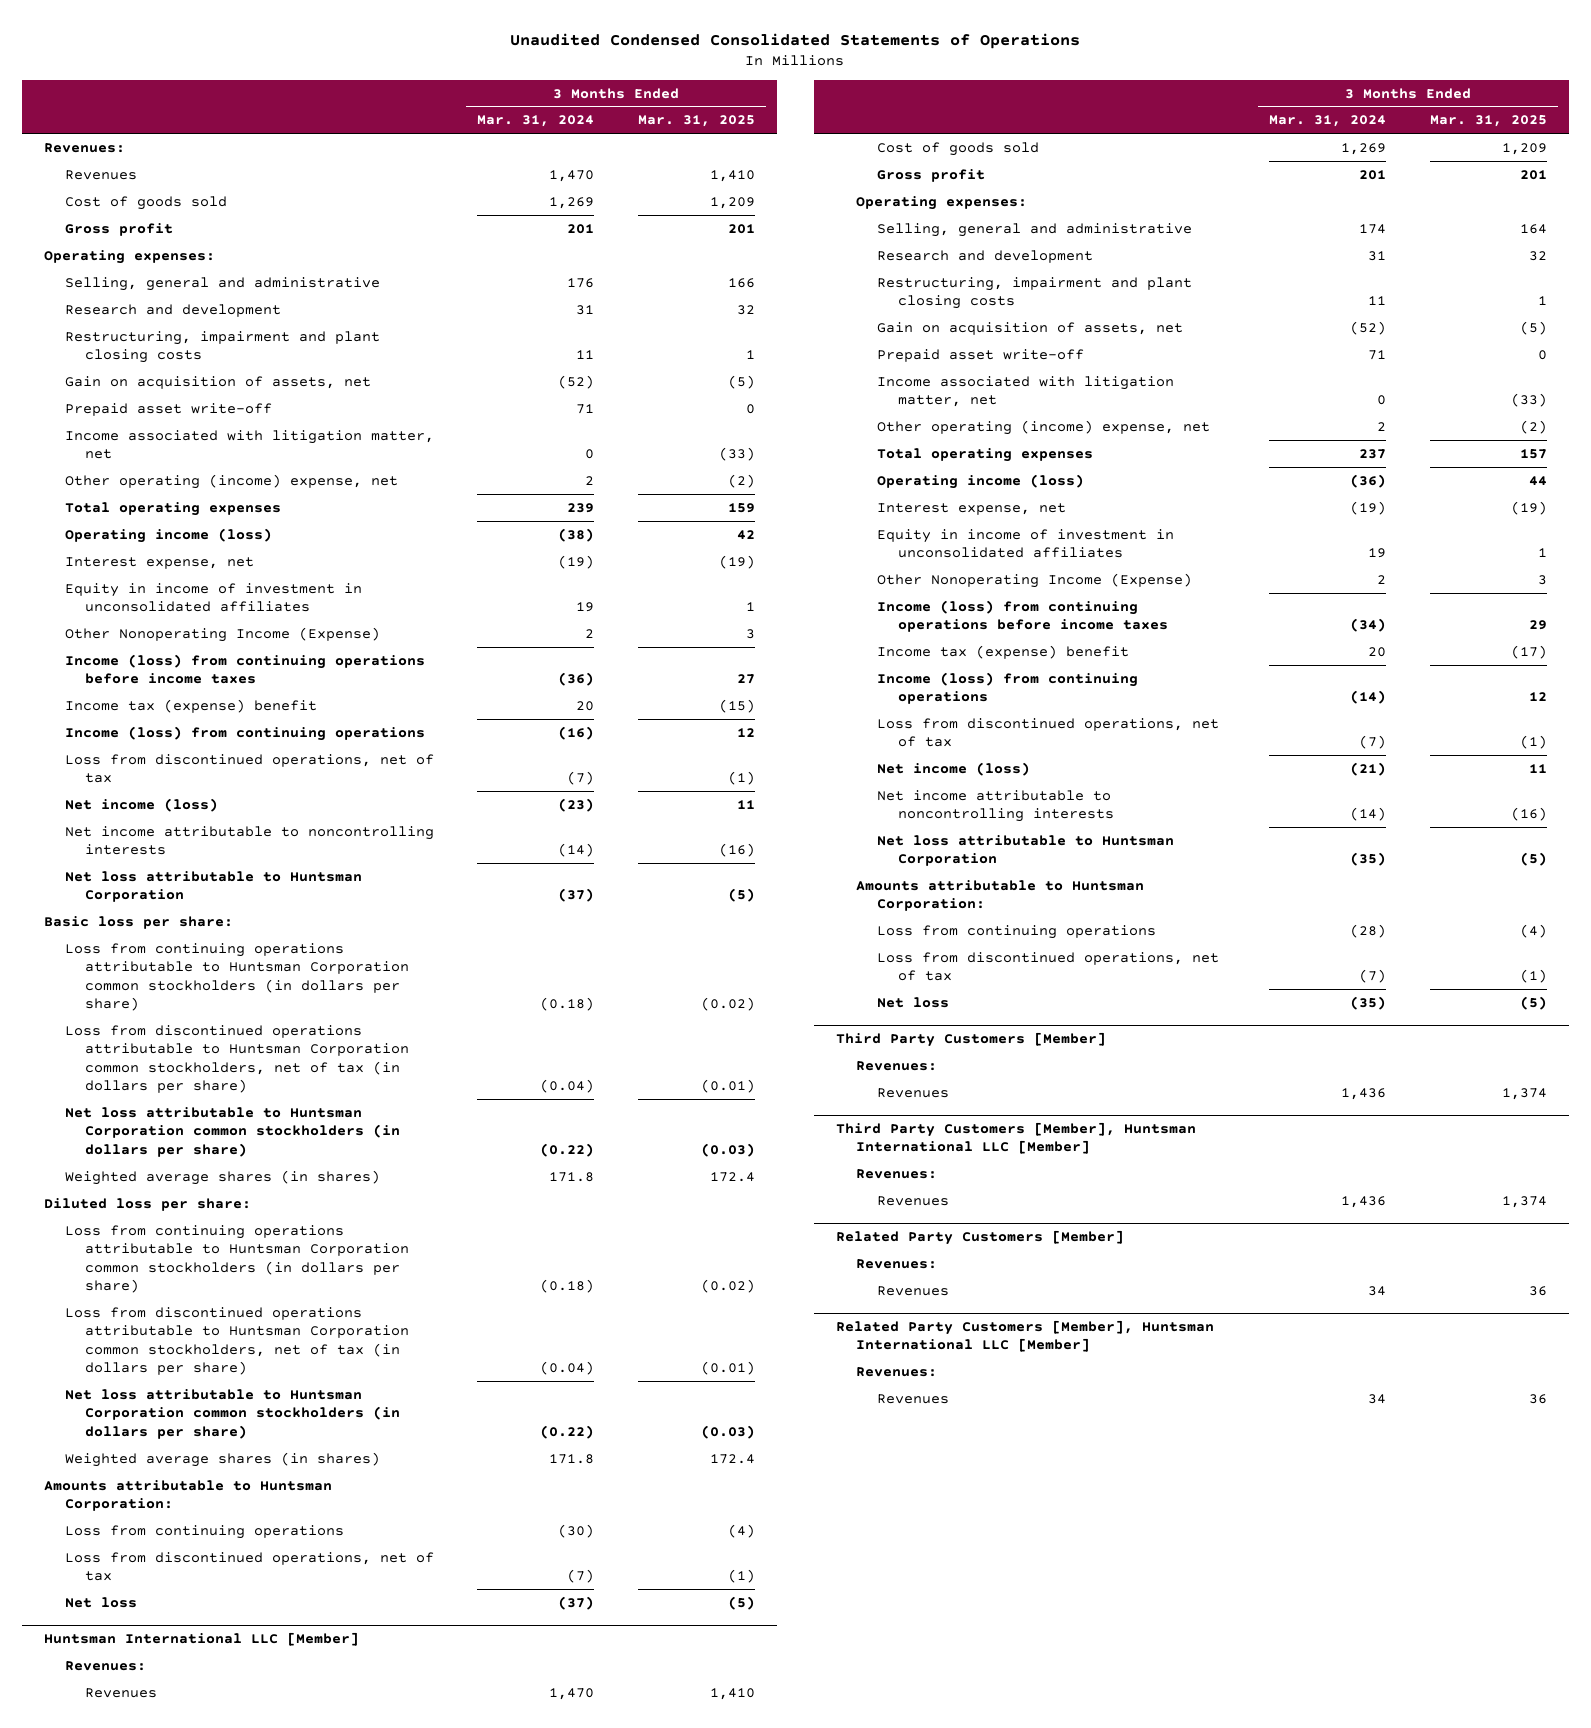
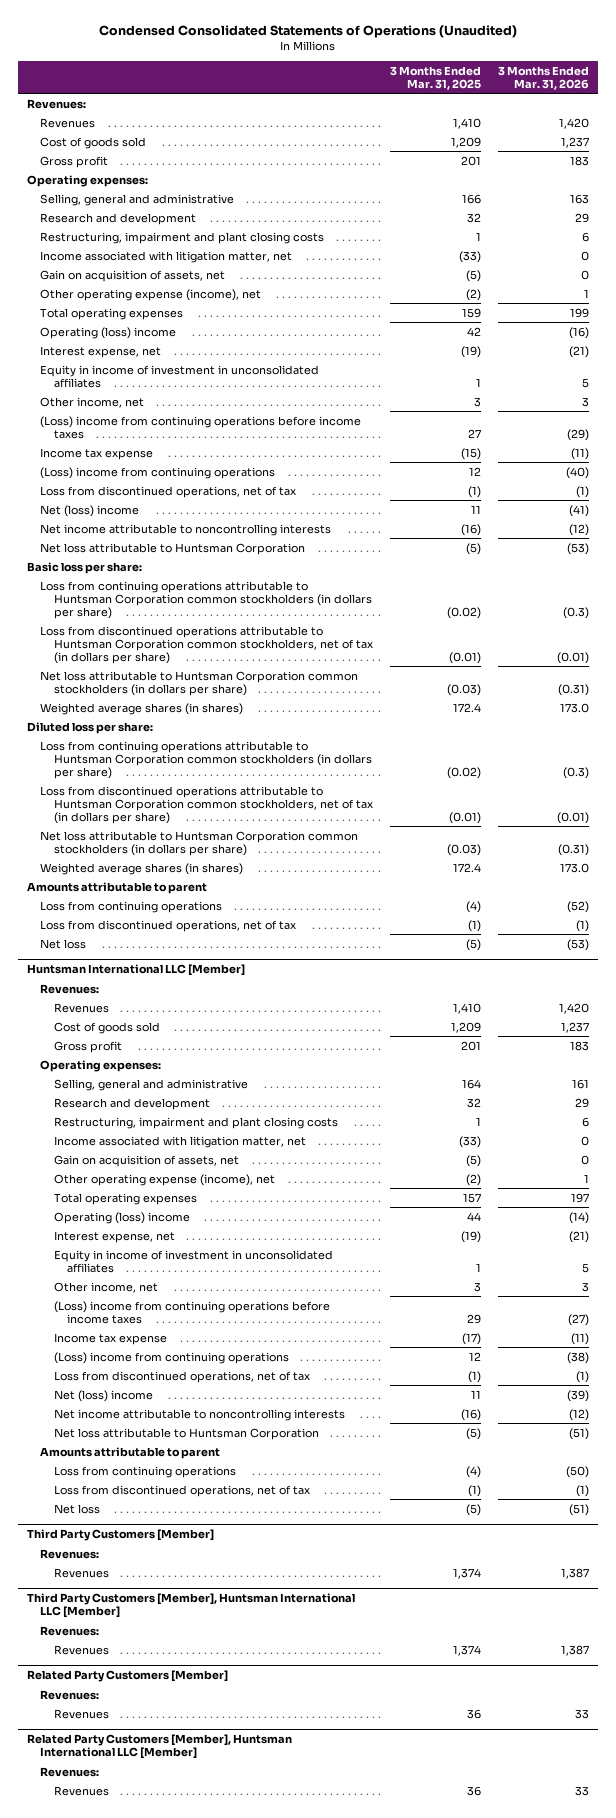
[510,32,1081,49] Unaudited Condensed Consolidated Statements of Operations -> [98,25,517,39] Condensed Consolidated Statements of Operations (Unaudited)
[477,115,595,128] Mar. 31, 2024 -> none
none -> [497,65,589,90] 3 Months Ended Mar. 31, 2026
[64,402,272,416] Prepaid asset write-off -> none
[64,375,371,389] Gain on acquisition of assets, net -> [40,269,226,282] Gain on acquisition of assets, net
[64,473,398,489] Other operating (income) expense, net -> [40,288,262,301] Other operating expense (income), net
[64,527,272,543] Operating income (loss) -> [40,326,177,339] Operating (loss) income
[64,626,380,642] Other Nonoperating Income (Expense) -> [40,396,145,408] Other income, net
[64,653,425,685] Income (loss) from continuing operations before income taxes -> [40,415,362,439] (Loss) income from continuing operations before income taxes
[64,698,317,713] Income tax (expense) benefit -> [40,447,154,460] Income tax expense
[64,725,425,741] Income (loss) from continuing operations -> [40,466,276,479] (Loss) income from continuing operations
[64,797,218,812] Net income (loss) -> [40,504,140,517] Net (loss) income
[43,1479,332,1512] Amounts attributable to Huntsman Corporation: -> [26,881,207,894] Amounts attributable to parent
[877,348,1085,362] Prepaid asset write-off -> none
[877,321,1184,335] Gain on acquisition of assets, net -> [53,1154,239,1167] Gain on acquisition of assets, net
[877,419,1211,435] Other operating (income) expense, net -> [53,1173,275,1186] Other operating expense (income), net
[877,473,1085,489] Operating income (loss) -> [53,1211,190,1224] Operating (loss) income
[877,572,1193,588] Other Nonoperating Income (Expense) -> [53,1281,158,1293] Other income, net
[877,599,1168,633] Income (loss) from continuing operations before income taxes -> [53,1300,330,1324] (Loss) income from continuing operations before income taxes
[877,644,1130,659] Income tax (expense) benefit -> [53,1332,167,1345] Income tax expense
[877,671,1139,705] Income (loss) from continuing operations -> [53,1351,289,1364] (Loss) income from continuing operations
[877,761,1031,776] Net income (loss) -> [53,1389,153,1402] Net (loss) income
[856,879,1145,912] Amounts attributable to Huntsman Corporation: -> [40,1446,221,1459] Amounts attributable to parent

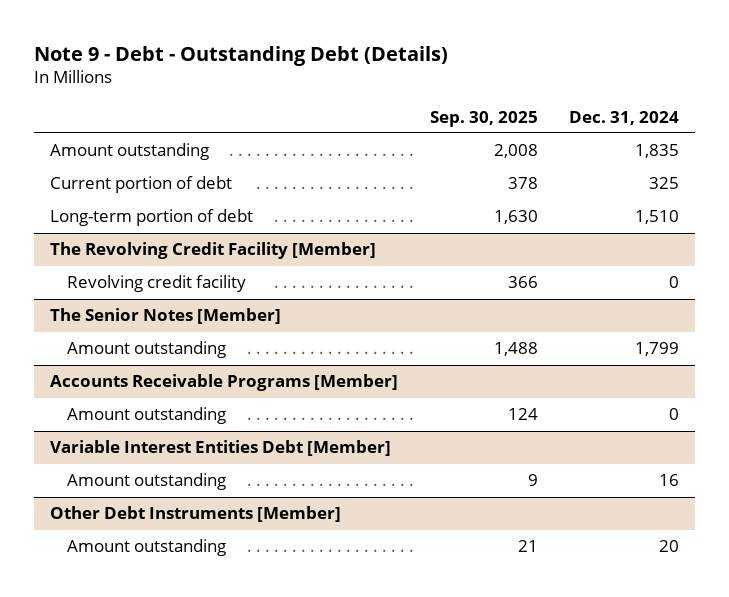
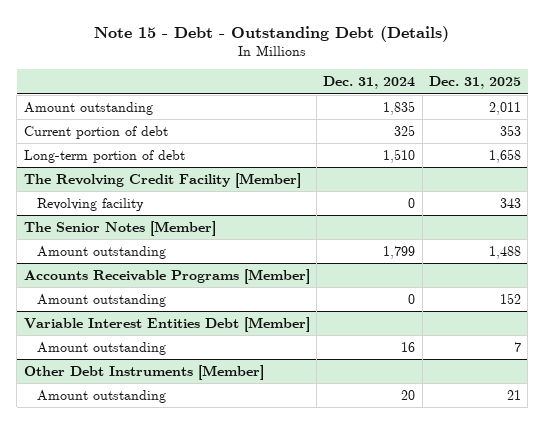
[34,45,449,66] Note 9 - Debt - Outstanding Debt (Details) -> [94,25,450,42] Note 15 - Debt - Outstanding Debt (Details)
[429,110,538,127] Sep. 30, 2025 -> none
none -> [428,76,521,90] Dec. 31, 2025
[67,275,247,293] Revolving credit facility -> [37,197,145,211] Revolving facility

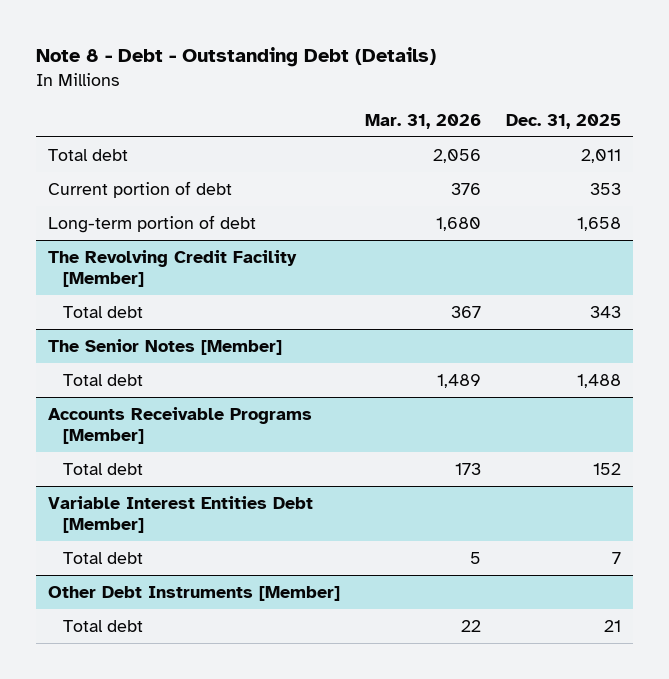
[94,25,450,42] Note 15 - Debt - Outstanding Debt (Details) -> [35,47,436,68] Note 8 - Debt - Outstanding Debt (Details)
[323,76,416,90] Dec. 31, 2024 -> none
none -> [364,113,481,129] Mar. 31, 2026
[23,101,153,115] Amount outstanding -> [48,148,129,161] Total debt
[37,197,145,211] Revolving facility -> [63,305,144,318] Total debt
[37,245,167,259] Amount outstanding -> [63,373,144,386] Total debt
[37,293,167,307] Amount outstanding -> [63,462,144,475] Total debt
[37,341,167,355] Amount outstanding -> [63,551,144,564] Total debt
[37,389,167,403] Amount outstanding -> [63,619,144,632] Total debt

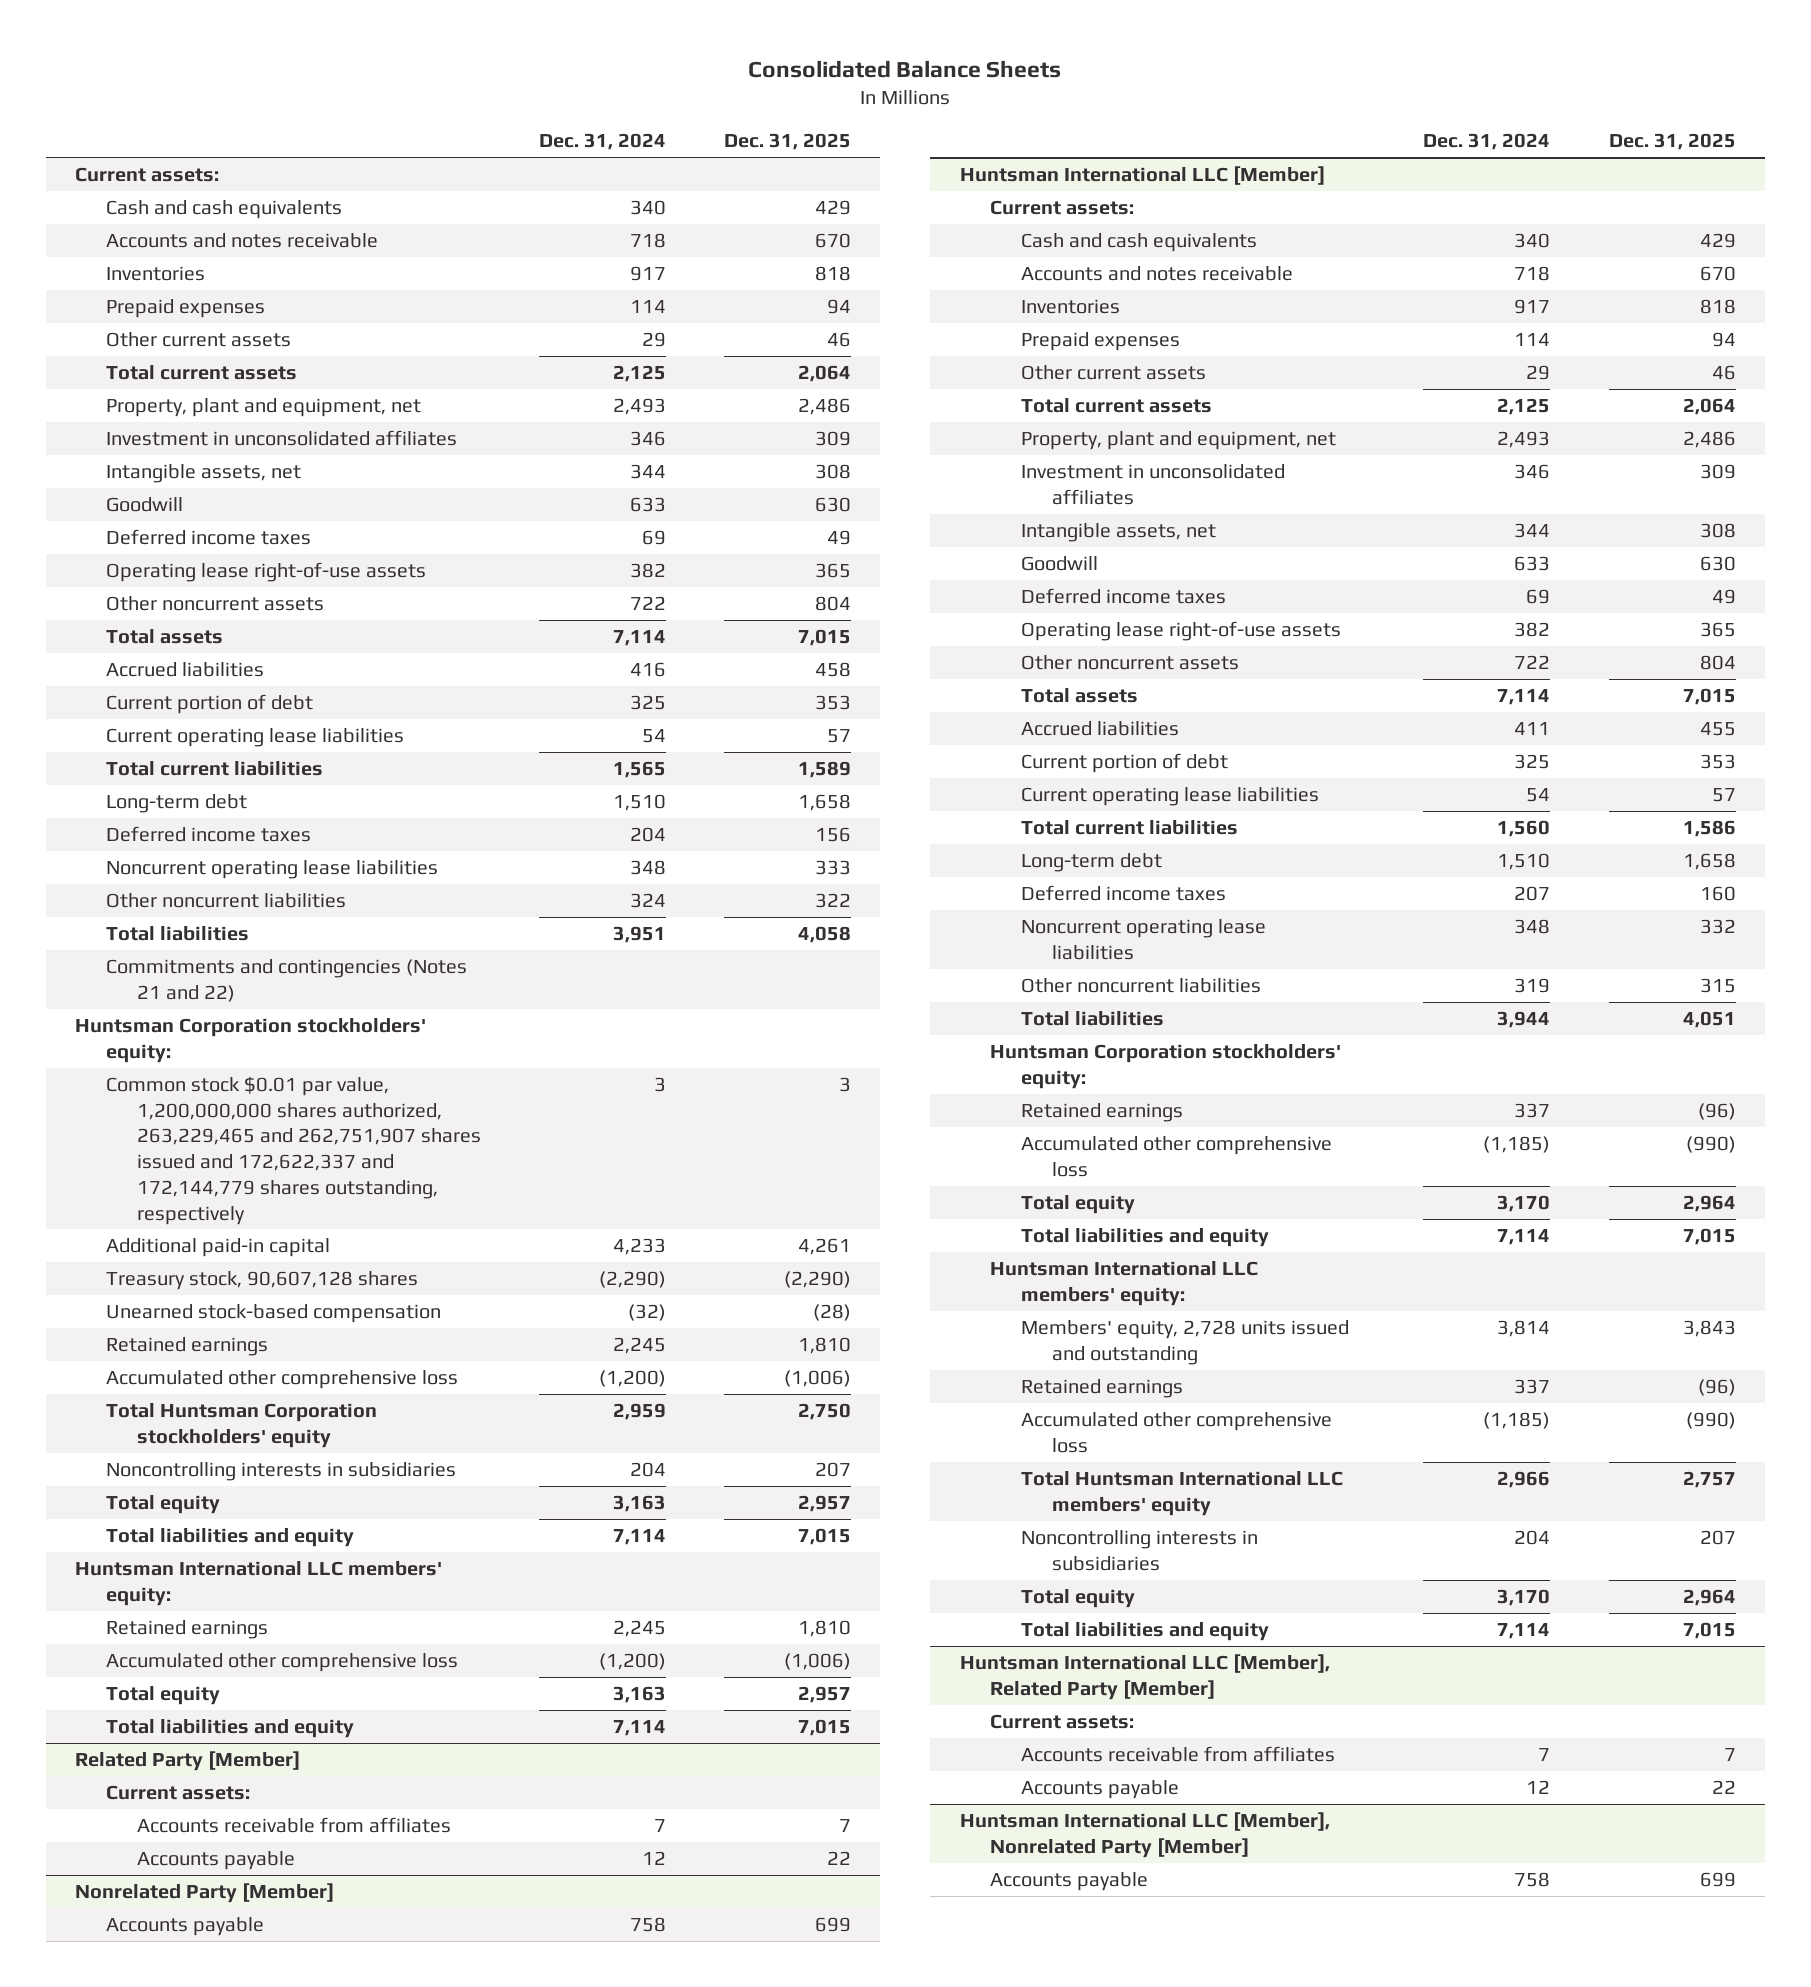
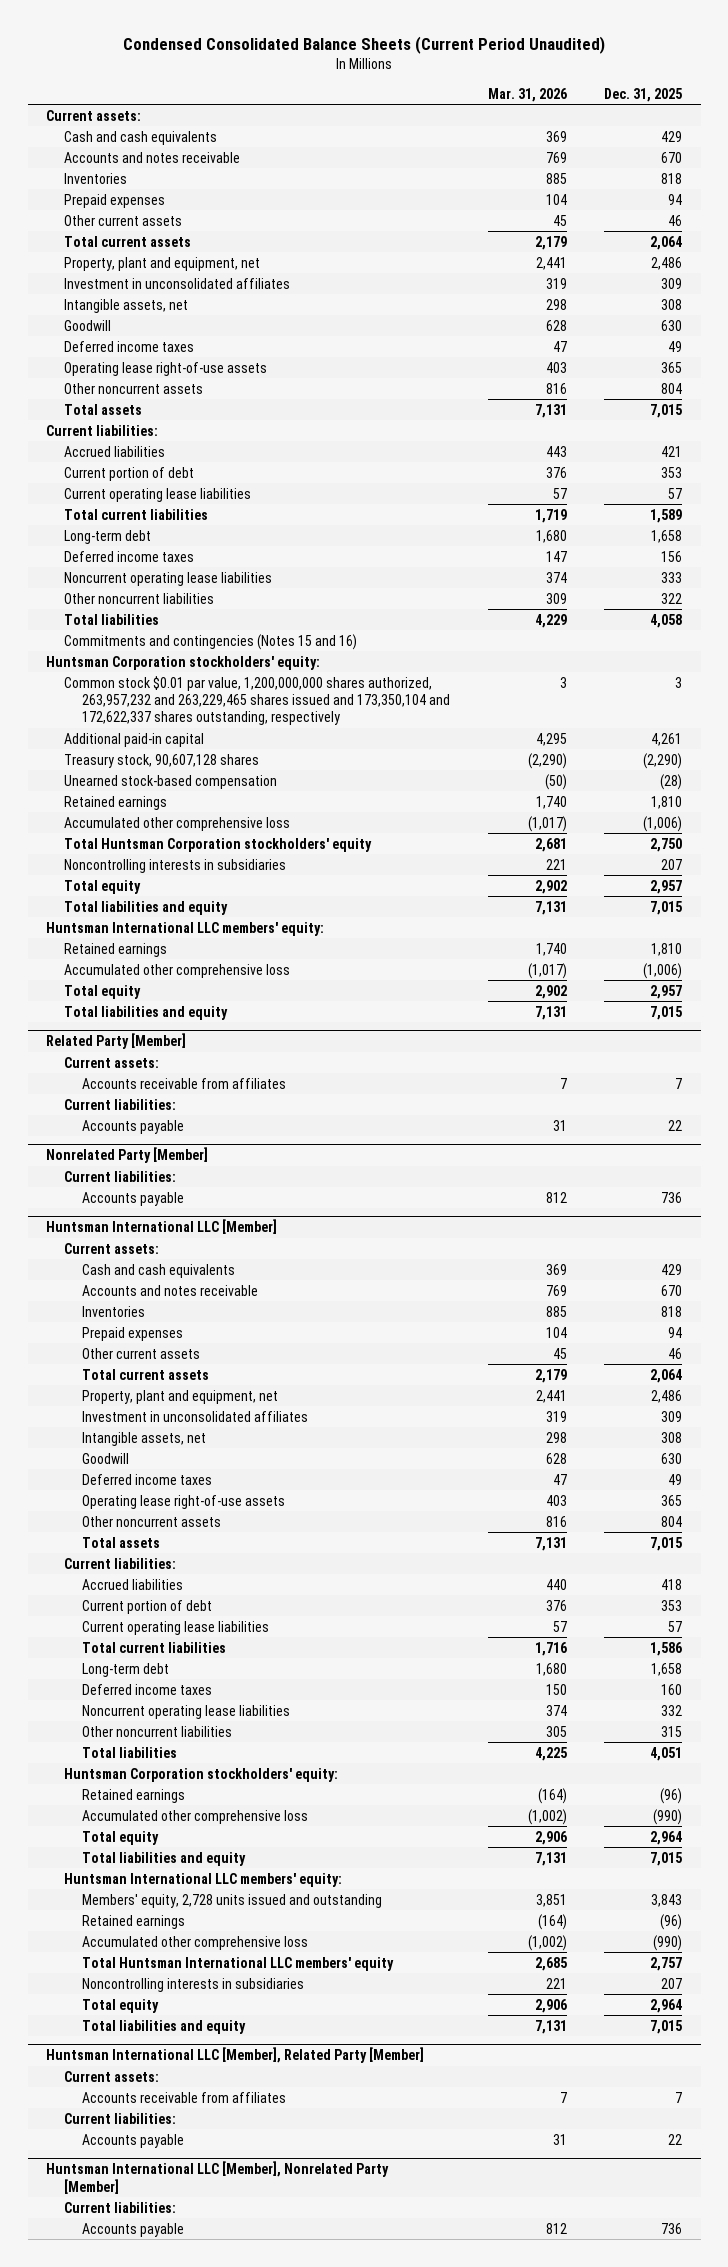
[748,60,1062,79] Consolidated Balance Sheets -> [123,35,606,54] Condensed Consolidated Balance Sheets (Current Period Unaudited)
[539,133,667,151] Dec. 31, 2024 -> none
none -> [487,87,567,102] Mar. 31, 2026
none -> [46,424,159,436] Current liabilities:
[815,661,852,677] 458 -> [661,445,683,457] 421
[106,958,468,1002] Commitments and contingencies (Notes 21 and 22) -> [64,633,358,650] Commitments and contingencies (Notes 15 and 16)
[106,1075,482,1225] Common stock $0.01 par value, 1,200,000,000 shares authorized, 263,229,465 and 262,751,907 shares issued and 172,622,337 and 172,144,779 shares outstanding, respectively -> [64,675,451,726] Common stock $0.01 par value, 1,200,000,000 shares authorized, 263,957,232 and 263,229,465 shares issued and 173,350,104 and 172,622,337 shares outstanding, respectively
none -> [64,1098,177,1110] Current liabilities:
none -> [64,1170,177,1182] Current liabilities:
[815,1916,852,1932] 699 -> [661,1191,683,1203] 736
none -> [64,1557,177,1569] Current liabilities:
[1699,721,1736,736] 455 -> [661,1578,683,1590] 418
none -> [64,2112,177,2124] Current liabilities:
none -> [64,2201,177,2213] Current liabilities:
[1699,1871,1736,1887] 699 -> [661,2222,683,2234] 736

